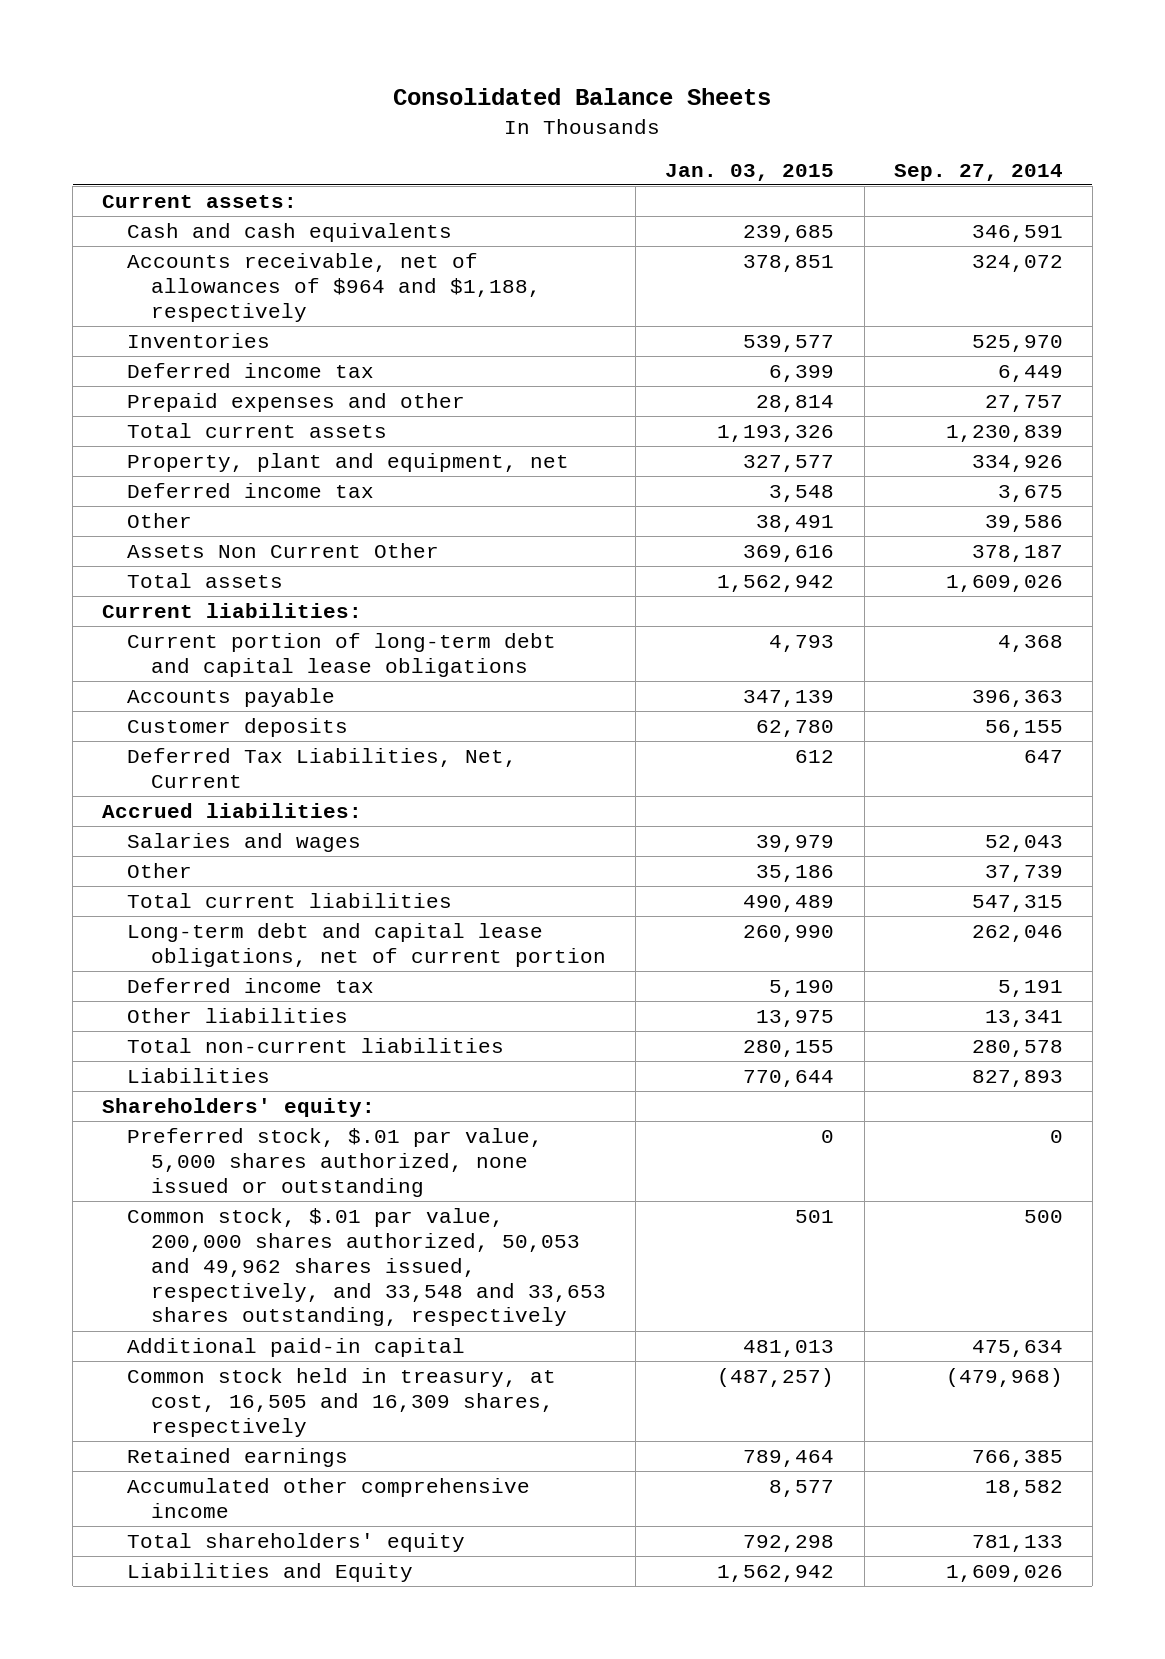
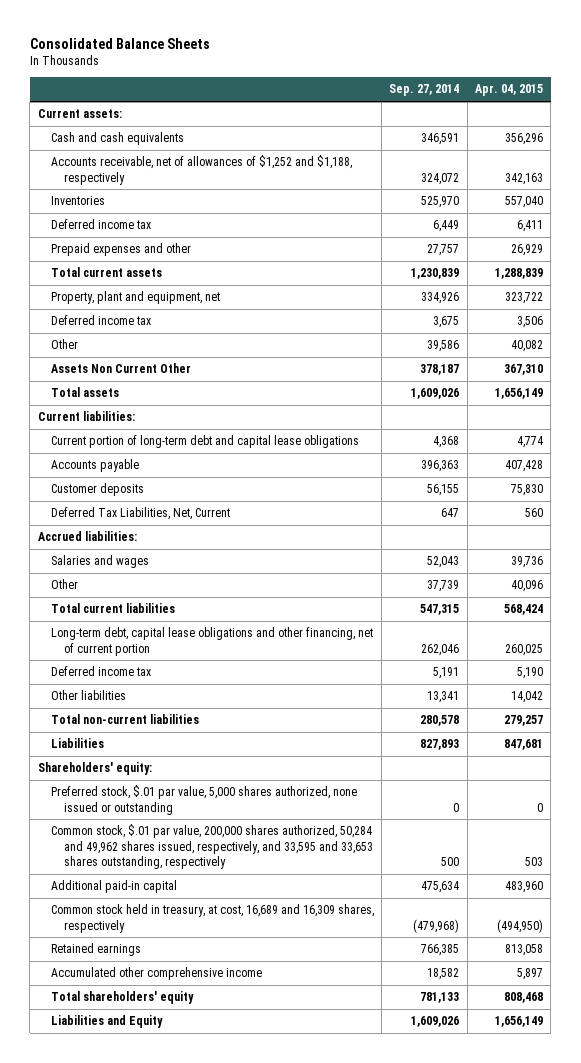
[665,163,835,181] Jan. 03, 2015 -> none
none -> [474,84,543,97] Apr. 04, 2015
[126,253,542,322] Accounts receivable, net of allowances of $964 and $1,188, respectively -> [50,155,352,185] Accounts receivable, net of allowances of $1,252 and $1,188, respectively
[126,923,607,967] Long-term debt and capital lease obligations, net of current portion -> [50,627,373,656] Long-term debt, capital lease obligations and other financing, net of current portion
[126,1208,607,1327] Common stock, $.01 par value, 200,000 shares authorized, 50,053 and 49,962 shares issued, respectively, and 33,548 and 33,653 shares outstanding, respectively -> [50,824,373,869] Common stock, $.01 par value, 200,000 shares authorized, 50,284 and 49,962 shares issued, respectively, and 33,595 and 33,653 shares outstanding, respectively
[126,1368,556,1437] Common stock held in treasury, at cost, 16,505 and 16,309 shares, respectively -> [50,904,374,933] Common stock held in treasury, at cost, 16,689 and 16,309 shares, respectively

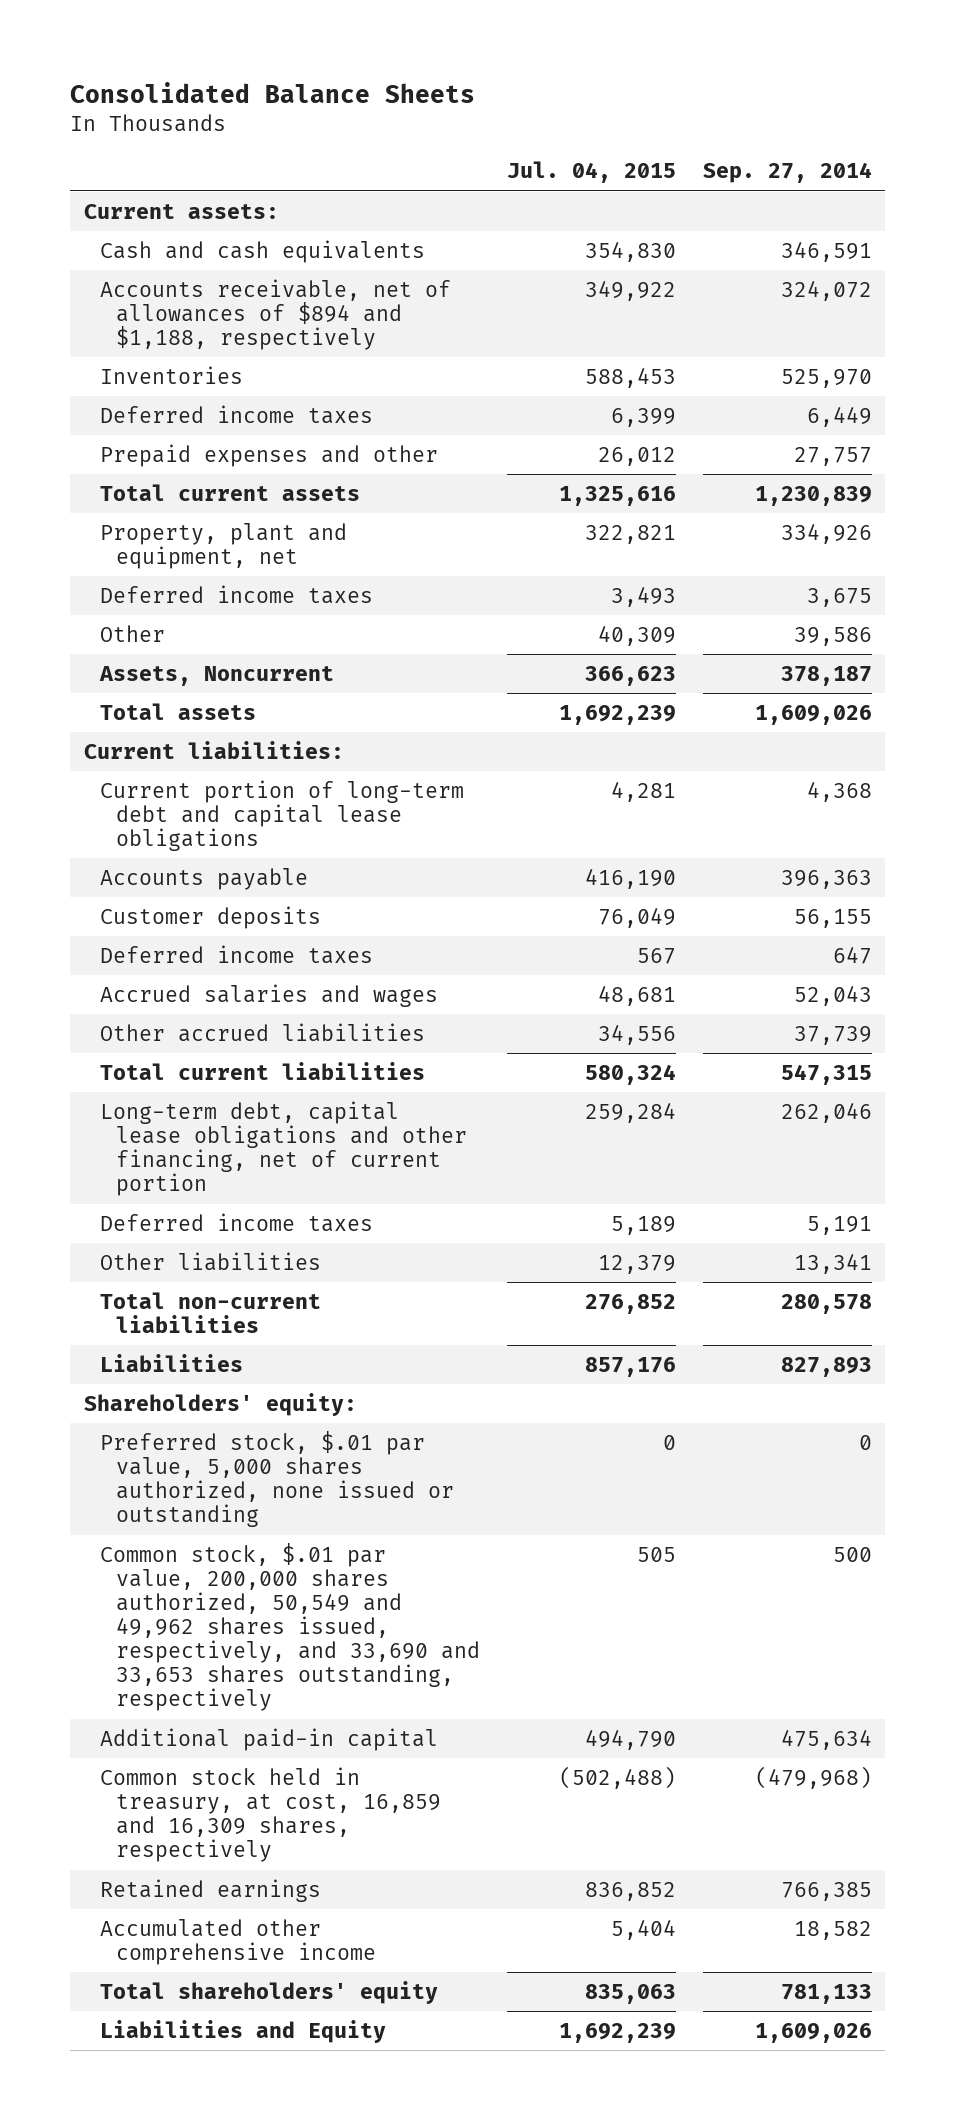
[474,84,543,97] Apr. 04, 2015 -> none
none -> [506,161,676,184] Jul. 04, 2015
[50,155,352,185] Accounts receivable, net of allowances of $1,252 and $1,188, respectively -> [99,278,451,351] Accounts receivable, net of allowances of $894 and $1,188, respectively
[50,219,151,230] Deferred income tax -> [99,404,373,424] Deferred income taxes
[50,315,151,326] Deferred income tax -> [99,584,373,604] Deferred income taxes
[50,363,191,374] Assets Non Current Other -> [98,665,334,686] Assets, Noncurrent
[37,531,137,542] Accrued liabilities: -> none
[50,507,230,521] Deferred Tax Liabilities, Net, Current -> [99,944,373,964] Deferred income taxes
[50,555,149,569] Salaries and wages -> [99,983,438,1007] Accrued salaries and wages
[50,579,78,590] Other -> [99,1022,425,1042] Other accrued liabilities
[50,666,151,677] Deferred income tax -> [99,1212,373,1232] Deferred income taxes
[50,824,373,869] Common stock, $.01 par value, 200,000 shares authorized, 50,284 and 49,962 shares issued, respectively, and 33,595 and 33,653 shares outstanding, respectively -> [99,1542,480,1712] Common stock, $.01 par value, 200,000 shares authorized, 50,549 and 49,962 shares issued, respectively, and 33,690 and 33,653 shares outstanding, respectively
[50,904,374,933] Common stock held in treasury, at cost, 16,689 and 16,309 shares, respectively -> [99,1766,441,1863] Common stock held in treasury, at cost, 16,859 and 16,309 shares, respectively

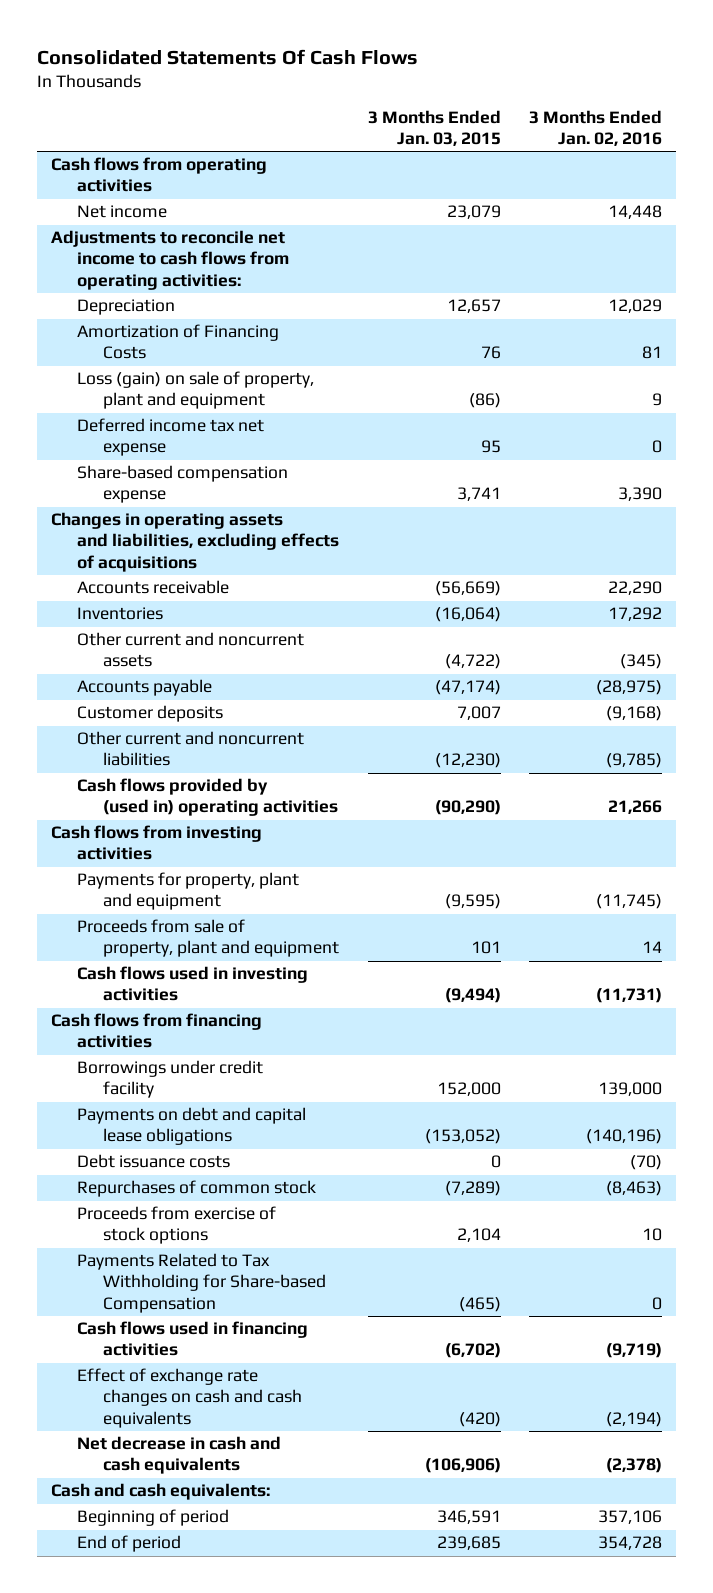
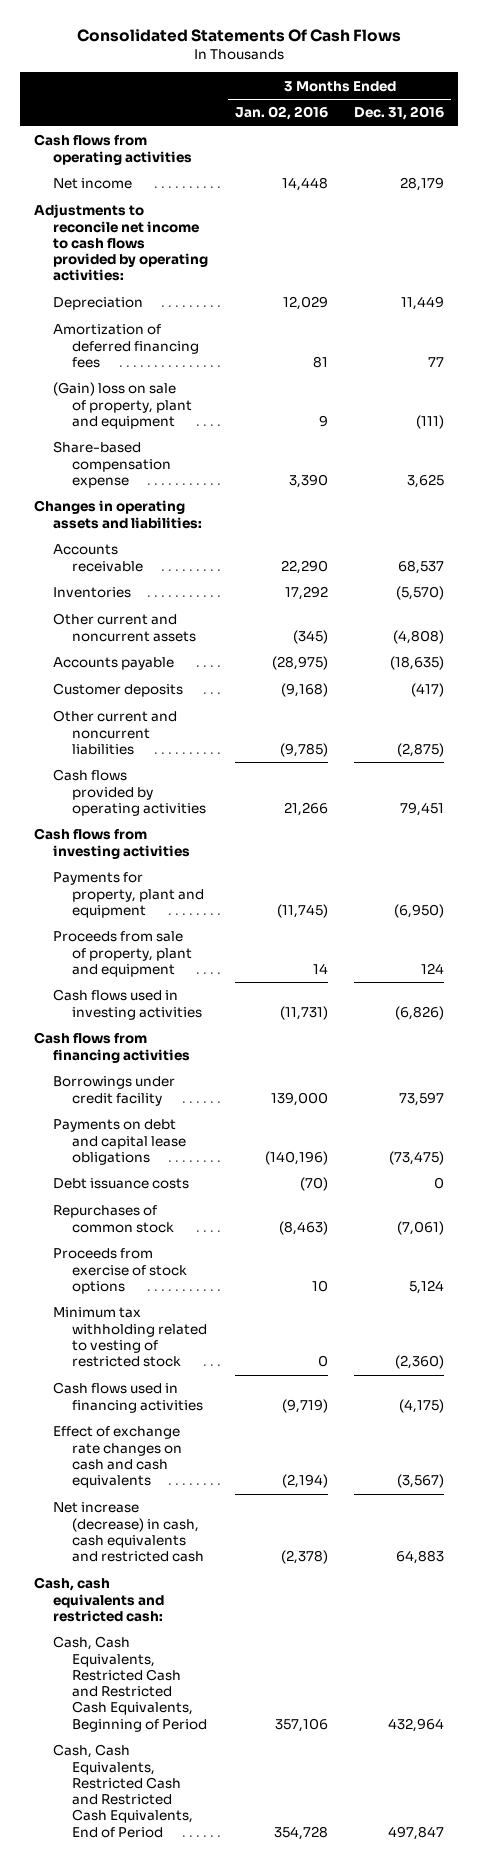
[367,110,501,147] 3 Months Ended Jan. 03, 2015 -> none
none -> [354,106,445,121] Dec. 31, 2016
[51,230,290,290] Adjustments to reconcile net income to cash flows from operating activities: -> [33,204,209,282] Adjustments to reconcile net income to cash flows provided by operating activities:
[77,418,265,457] Deferred income tax net expense -> none
[77,324,280,360] Amortization of Financing Costs -> [53,324,200,368] Amortization of deferred financing fees
[77,371,315,410] Loss (gain) on sale of property, plant and equipment -> [53,382,193,429] (Gain) loss on sale of property, plant and equipment
[51,512,340,572] Changes in operating assets and liabilities, excluding effects of acquisitions -> [33,500,203,529] Changes in operating assets and liabilities:
[77,778,339,817] Cash flows provided by (used in) operating activities -> [53,769,207,816] Cash flows provided by operating activities
[77,1253,327,1313] Payments Related to Tax Withholding for Share-based Compensation -> [53,1307,208,1368] Minimum tax withholding related to vesting of restricted stock
[77,1436,282,1475] Net decrease in cash and cash equivalents -> [53,1502,205,1563] Net increase (decrease) in cash, cash equivalents and restricted cash
[51,1483,271,1501] Cash and cash equivalents: -> [33,1577,165,1622] Cash, cash equivalents and restricted cash:
[77,1509,230,1527] Beginning of period -> [53,1636,208,1732] Cash, Cash Equivalents, Restricted Cash and Restricted Cash Equivalents, Beginning of Period
[77,1535,182,1553] End of period -> [53,1744,194,1838] Cash, Cash Equivalents, Restricted Cash and Restricted Cash Equivalents, End of Period

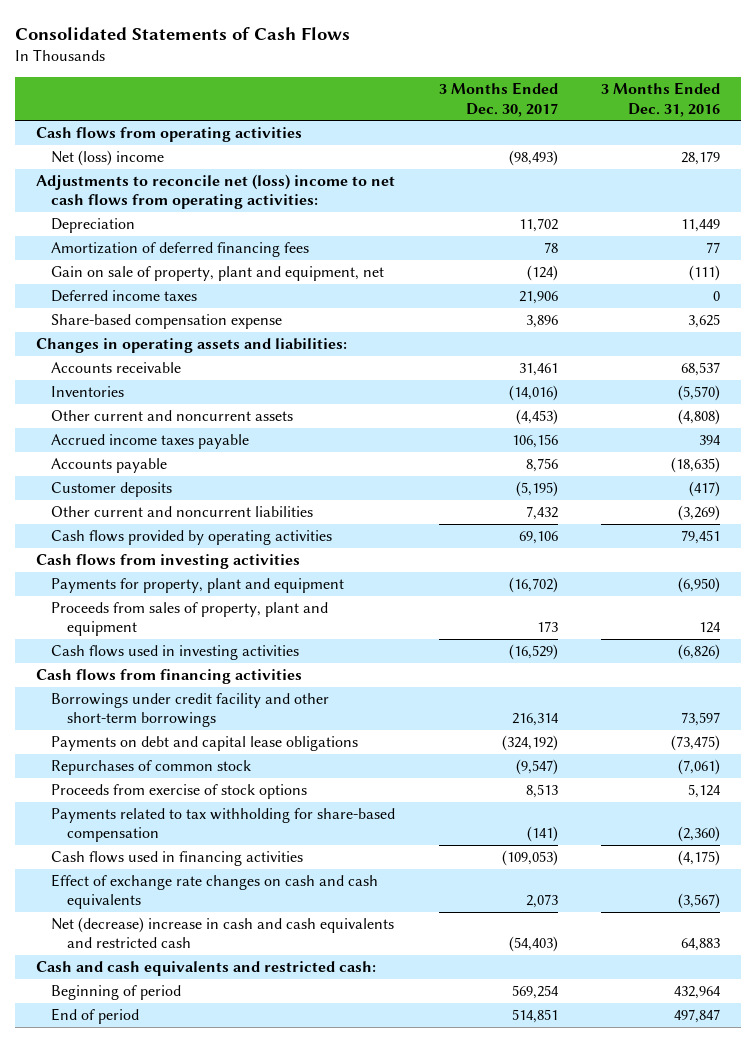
[77,29,402,43] Consolidated Statements Of Cash Flows -> [14,26,350,40] Consolidated Statements of Cash Flows
[234,106,328,121] Jan. 02, 2016 -> none
none -> [438,82,558,117] 3 Months Ended Dec. 30, 2017
[53,178,133,190] Net income -> [51,150,165,167] Net (loss) income
[33,204,209,282] Adjustments to reconcile net income to cash flows provided by operating activities: -> [36,174,396,210] Adjustments to reconcile net (loss) income to net cash flows from operating activities:
[53,382,193,429] (Gain) loss on sale of property, plant and equipment -> [51,266,385,282] Gain on sale of property, plant and equipment, net
none -> [51,290,198,303] Deferred income taxes
none -> [51,434,250,450] Accrued income taxes payable
[397,742,445,757] (2,875) -> [677,505,720,522] (3,269)
[53,931,193,977] Proceeds from sale of property, plant and equipment -> [51,602,329,637] Proceeds from sales of property, plant and equipment
[53,1076,176,1106] Borrowings under credit facility -> [51,693,330,728] Borrowings under credit facility and other short-term borrowings
[53,1178,190,1190] Debt issuance costs -> none
[53,1307,208,1368] Minimum tax withholding related to vesting of restricted stock -> [51,808,396,843] Payments related to tax withholding for share-based compensation
[53,1502,205,1563] Net increase (decrease) in cash, cash equivalents and restricted cash -> [51,917,395,949] Net (decrease) increase in cash and cash equivalents and restricted cash
[33,1577,165,1622] Cash, cash equivalents and restricted cash: -> [36,961,377,977] Cash and cash equivalents and restricted cash:
[53,1636,208,1732] Cash, Cash Equivalents, Restricted Cash and Restricted Cash Equivalents, Beginning of Period -> [51,985,182,1001] Beginning of period
[53,1744,194,1838] Cash, Cash Equivalents, Restricted Cash and Restricted Cash Equivalents, End of Period -> [51,1008,140,1025] End of period

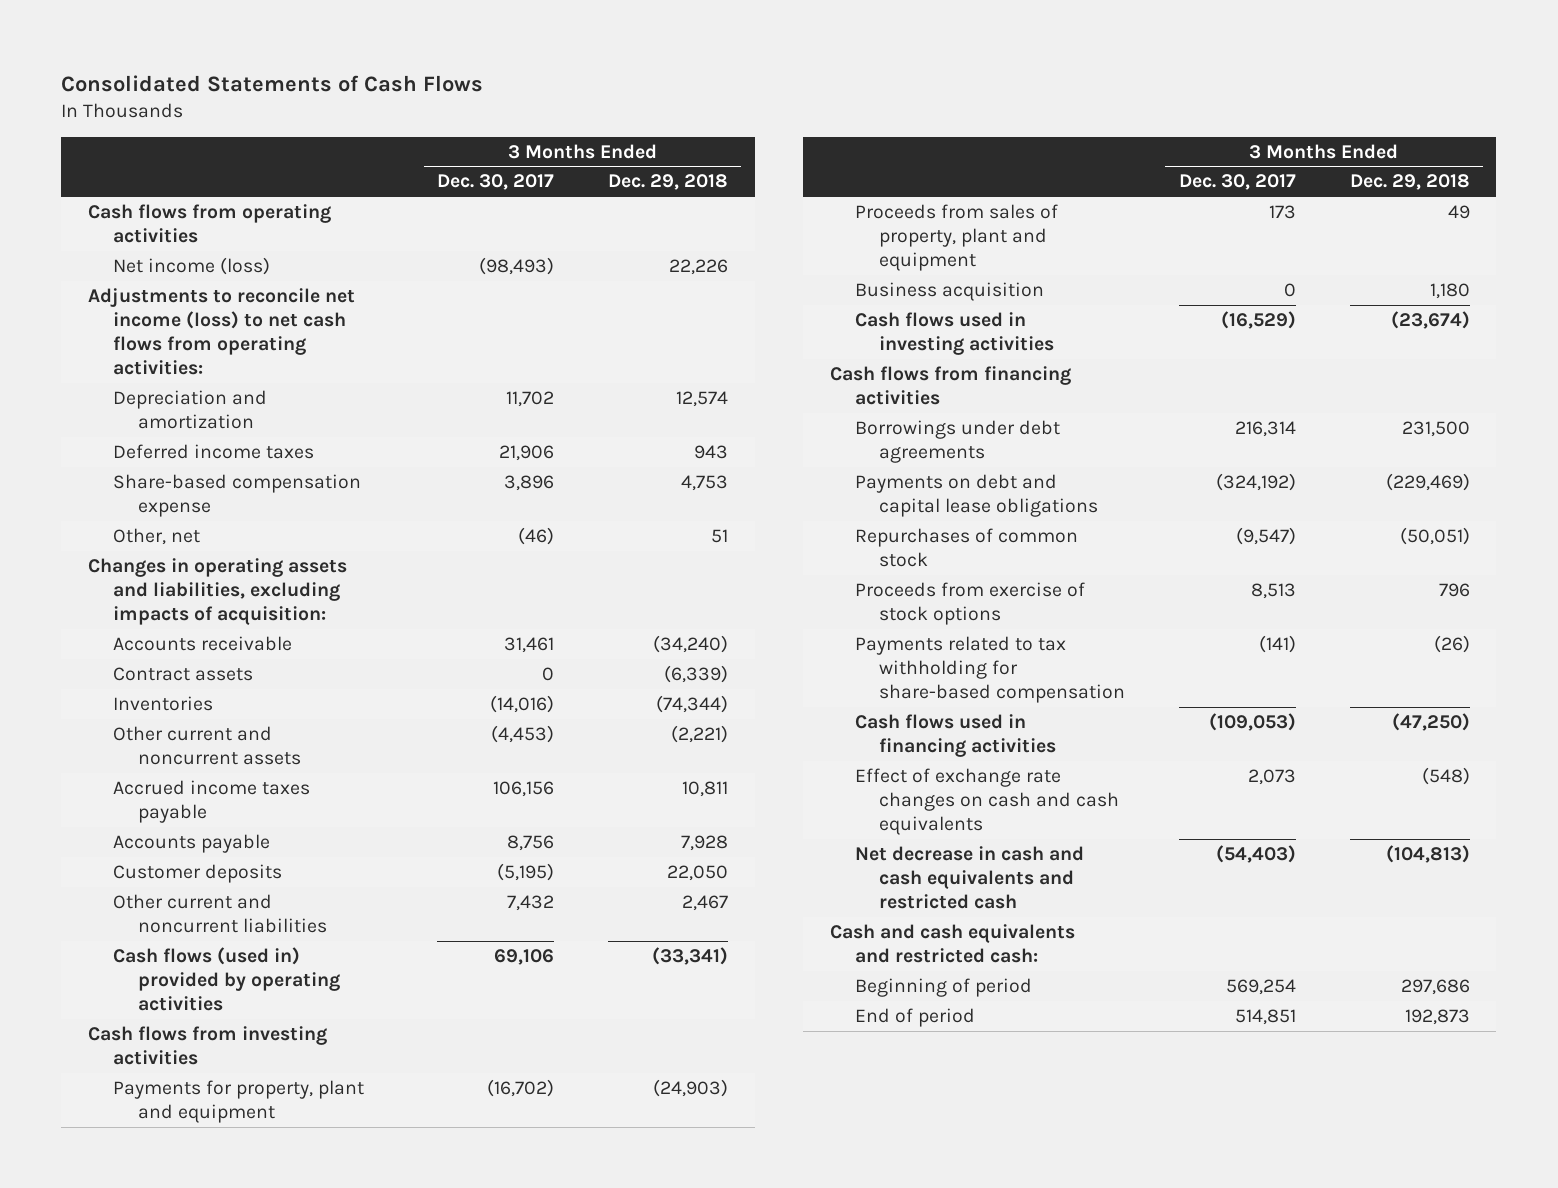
[600,82,720,117] 3 Months Ended Dec. 31, 2016 -> none
none -> [607,174,728,191] Dec. 29, 2018
[51,242,310,258] Amortization of deferred financing fees -> none
[51,266,385,282] Gain on sale of property, plant and equipment, net -> none
[51,150,165,167] Net (loss) income -> [112,256,270,275] Net income (loss)
[36,174,396,210] Adjustments to reconcile net (loss) income to net cash flows from operating activities: -> [88,287,356,376] Adjustments to reconcile net income (loss) to net cash flows from operating activities:
[51,218,136,234] Depreciation -> [112,389,267,430] Depreciation and amortization
none -> [112,527,200,545] Other, net
[36,338,348,354] Changes in operating assets and liabilities: -> [88,557,348,626] Changes in operating assets and liabilities, excluding impacts of acquisition:
none -> [112,666,253,681] Contract assets
[51,530,333,546] Cash flows provided by operating activities -> [112,946,340,1012] Cash flows (used in) provided by operating activities
none -> [854,281,1044,301] Business acquisition
[51,693,330,728] Borrowings under credit facility and other short-term borrowings -> [854,419,1060,464] Borrowings under debt agreements
[51,917,395,949] Net (decrease) increase in cash and cash equivalents and restricted cash -> [854,845,1084,910] Net decrease in cash and cash equivalents and restricted cash

